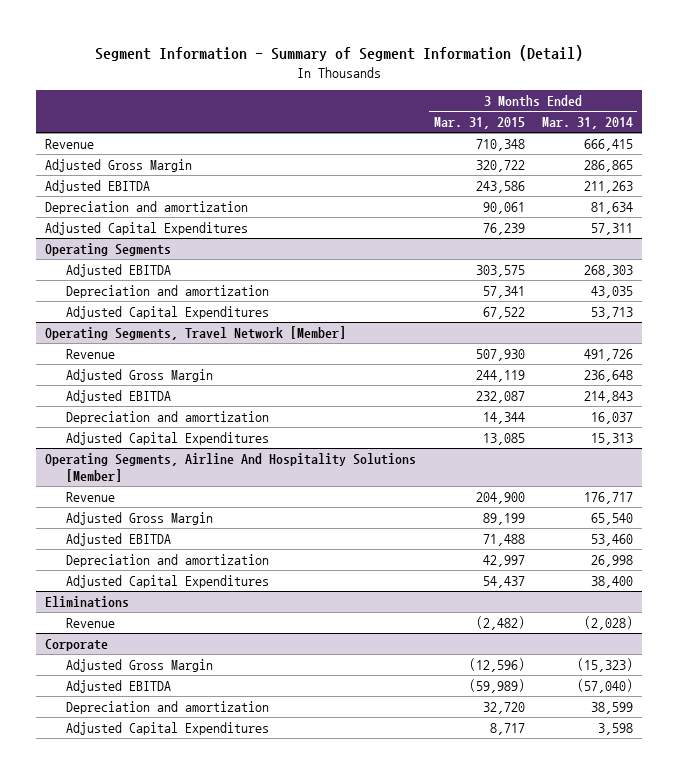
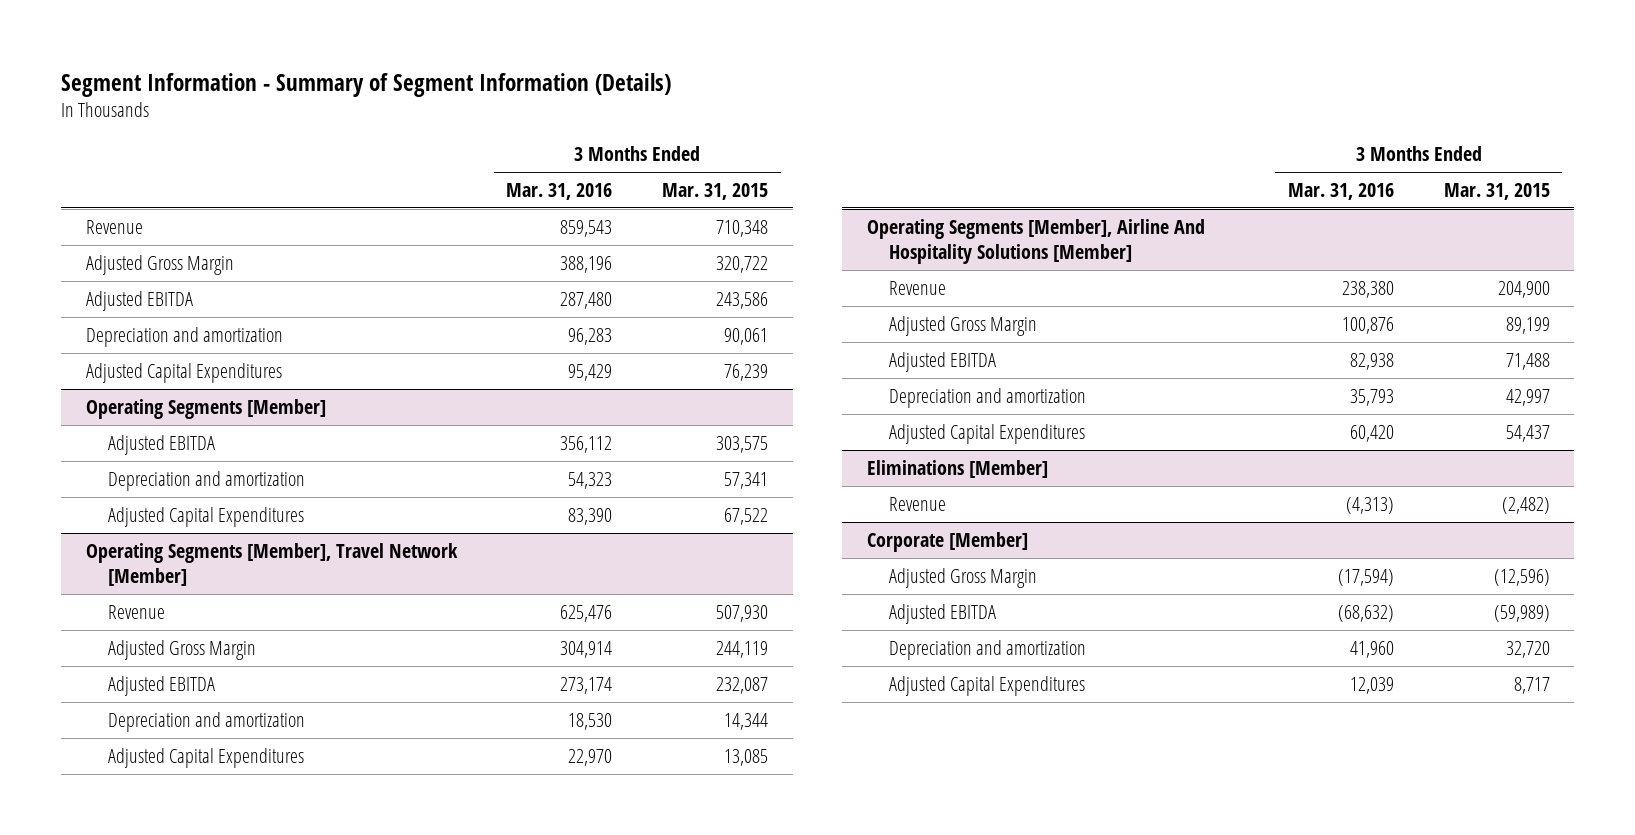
[95,44,584,61] Segment Information - Summary of Segment Information (Detail) -> [60,72,671,97] Segment Information - Summary of Segment Information (Details)
[542,117,634,130] Mar. 31, 2014 -> none
none -> [506,182,613,200] Mar. 31, 2016
[45,242,172,256] Operating Segments -> [85,398,326,419] Operating Segments [Member]
[45,325,347,340] Operating Segments, Travel Network [Member] -> [85,542,458,586] Operating Segments [Member], Travel Network [Member]
[45,452,417,483] Operating Segments, Airline And Hospitality Solutions [Member] -> [866,218,1205,264] Operating Segments [Member], Airline And Hospitality Solutions [Member]
[45,595,130,608] Eliminations -> [866,459,1048,478] Eliminations [Member]
[45,638,109,651] Corporate -> [866,531,1028,552] Corporate [Member]

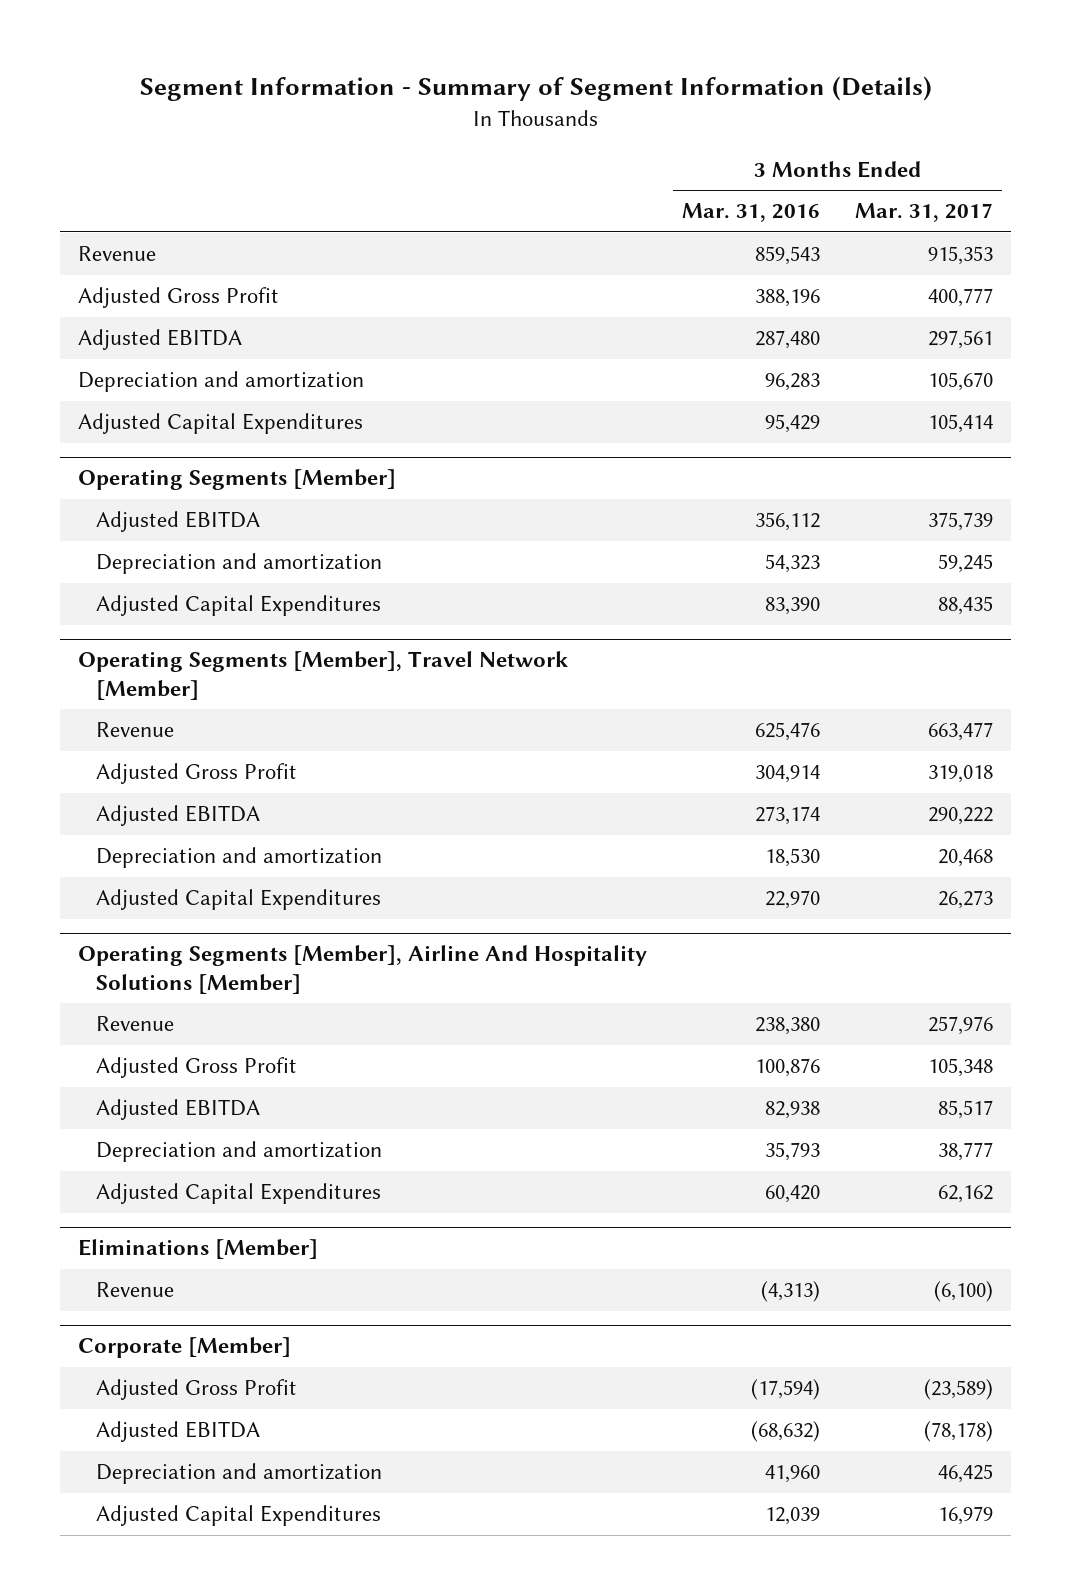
[662,182,769,200] Mar. 31, 2015 -> none
none -> [855,203,994,223] Mar. 31, 2017
[85,254,234,275] Adjusted Gross Margin -> [77,287,279,309] Adjusted Gross Profit
[107,639,256,660] Adjusted Gross Margin -> [96,763,298,785] Adjusted Gross Profit
[889,315,1038,336] Adjusted Gross Margin -> [96,1057,298,1079] Adjusted Gross Profit
[889,567,1038,588] Adjusted Gross Margin -> [96,1379,298,1401] Adjusted Gross Profit

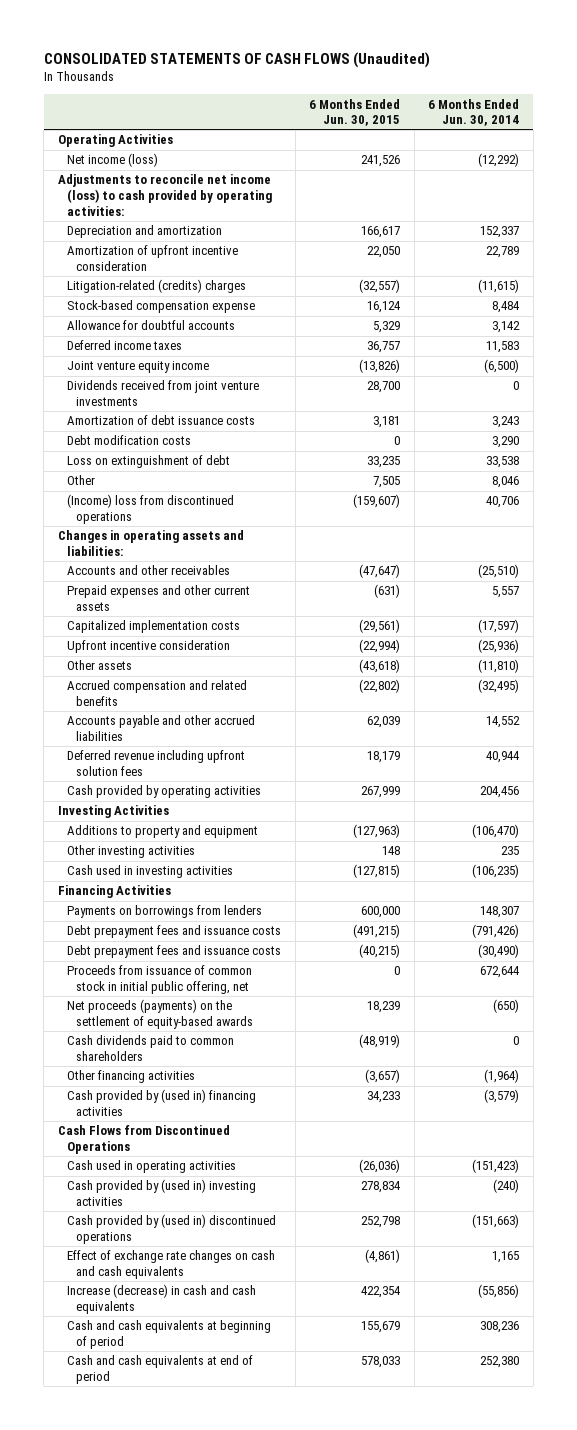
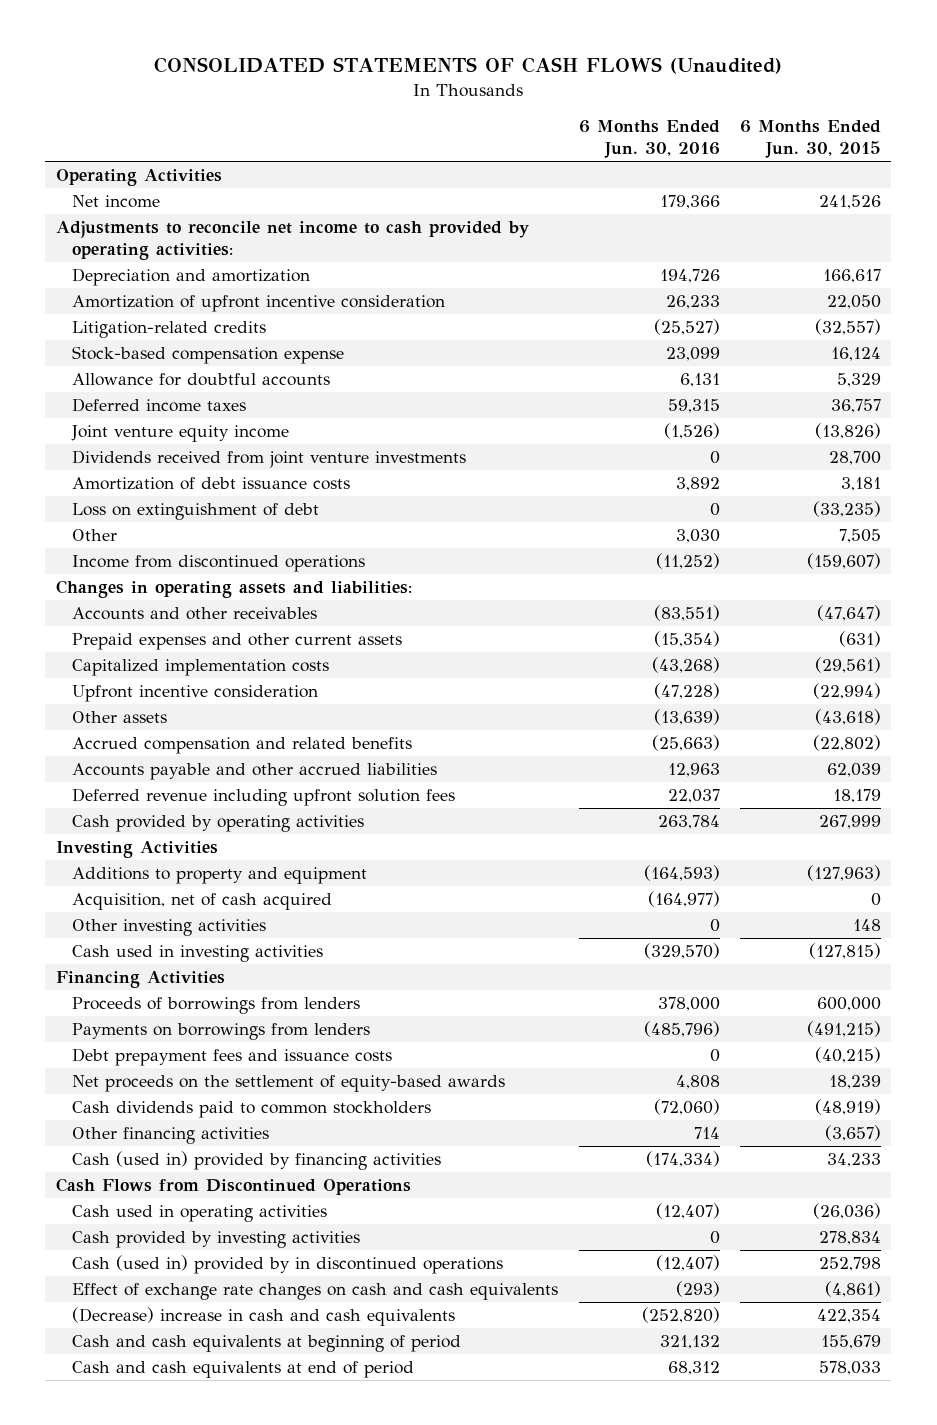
[428,98,520,127] 6 Months Ended Jun. 30, 2014 -> none
none -> [578,120,720,159] 6 Months Ended Jun. 30, 2016
[67,153,159,168] Net income (loss) -> [72,195,161,209] Net income
[57,174,273,216] Adjustments to reconcile net income (loss) to cash provided by operating activities: -> [55,221,529,260] Adjustments to reconcile net income to cash provided by operating activities:
[67,279,247,294] Litigation-related (credits) charges -> [72,321,267,339] Litigation-related credits
[67,435,192,446] Debt modification costs -> none
[367,456,401,469] 33,235 -> [813,501,882,518] (33,235)
[67,494,235,525] (Income) loss from discontinued operations -> [72,555,366,573] Income from discontinued operations
none -> [72,893,333,911] Acquisition, net of cash acquired
[67,925,282,939] Debt prepayment fees and issuance costs -> none
none -> [72,997,361,1015] Proceeds of borrowings from lenders
[361,906,401,919] 600,000 -> [807,1021,882,1038] (491,215)
[67,965,253,995] Proceeds from issuance of common stock in initial public offering, net -> none
[67,999,254,1030] Net proceeds (payments) on the settlement of equity-based awards -> [72,1075,506,1093] Net proceeds on the settlement of equity-based awards
[67,1035,235,1062] Cash dividends paid to common shareholders -> [72,1101,432,1119] Cash dividends paid to common stockholders
[67,1089,257,1117] Cash provided by (used in) financing activities -> [72,1151,442,1171] Cash (used in) provided by financing activities
[67,1179,257,1207] Cash provided by (used in) investing activities -> [72,1231,361,1249] Cash provided by investing activities
[67,1214,277,1245] Cash provided by (used in) discontinued operations -> [72,1255,504,1275] Cash (used in) provided by in discontinued operations
[67,1284,257,1315] Increase (decrease) in cash and cash equivalents -> [72,1307,456,1327] (Decrease) increase in cash and cash equivalents

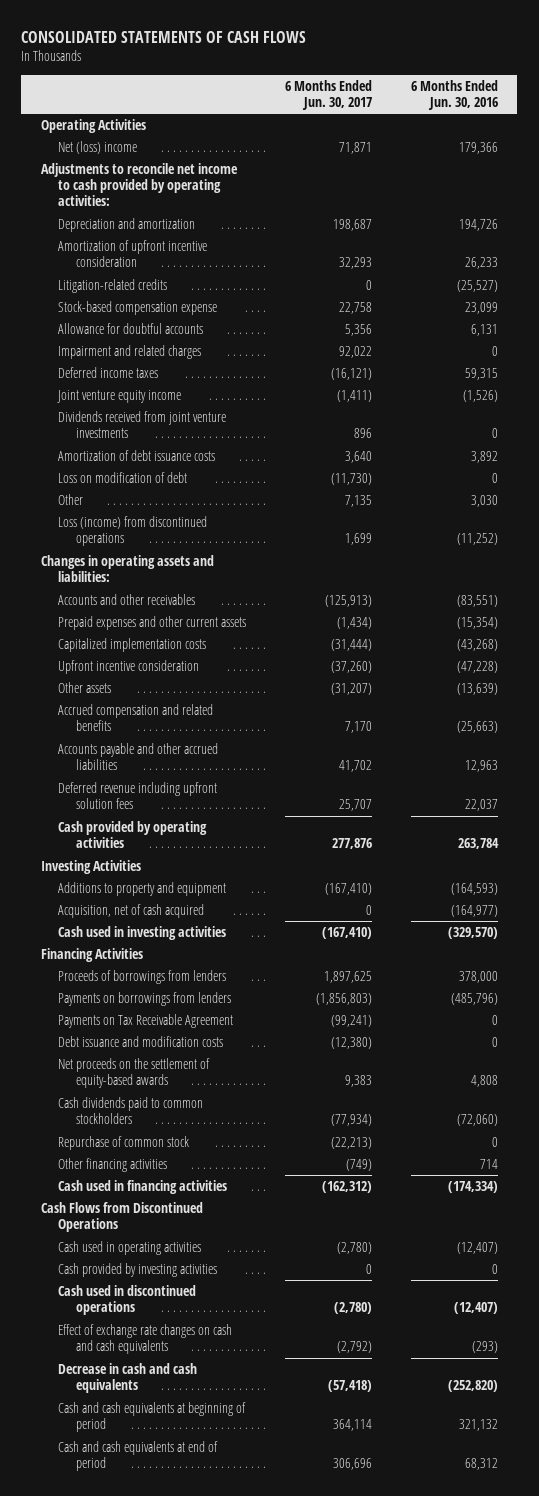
[154,57,783,75] CONSOLIDATED STATEMENTS OF CASH FLOWS (Unaudited) -> [21,30,307,43] CONSOLIDATED STATEMENTS OF CASH FLOWS
[740,120,882,159] 6 Months Ended Jun. 30, 2015 -> none
none -> [285,79,373,110] 6 Months Ended Jun. 30, 2017
[72,195,161,209] Net income -> [58,141,138,155] Net (loss) income
none -> [58,345,202,360] Impairment and related charges
[72,503,320,521] Loss on extinguishment of debt -> [58,472,188,484] Loss on modification of debt
[72,555,366,573] Income from discontinued operations -> [58,516,208,547] Loss (income) from discontinued operations
[72,919,267,937] Other investing activities -> none
none -> [58,1014,234,1029] Payments on Tax Receivable Agreement
[72,1048,393,1067] Debt prepayment fees and issuance costs -> [58,1036,224,1048] Debt issuance and modification costs
none -> [58,1136,190,1151] Repurchase of common stock
[72,1151,442,1171] Cash (used in) provided by financing activities -> [58,1180,228,1195] Cash used in financing activities
[72,1255,504,1275] Cash (used in) provided by in discontinued operations -> [58,1285,197,1316] Cash used in discontinued operations
[72,1307,456,1327] (Decrease) increase in cash and cash equivalents -> [58,1363,198,1394] Decrease in cash and cash equivalents

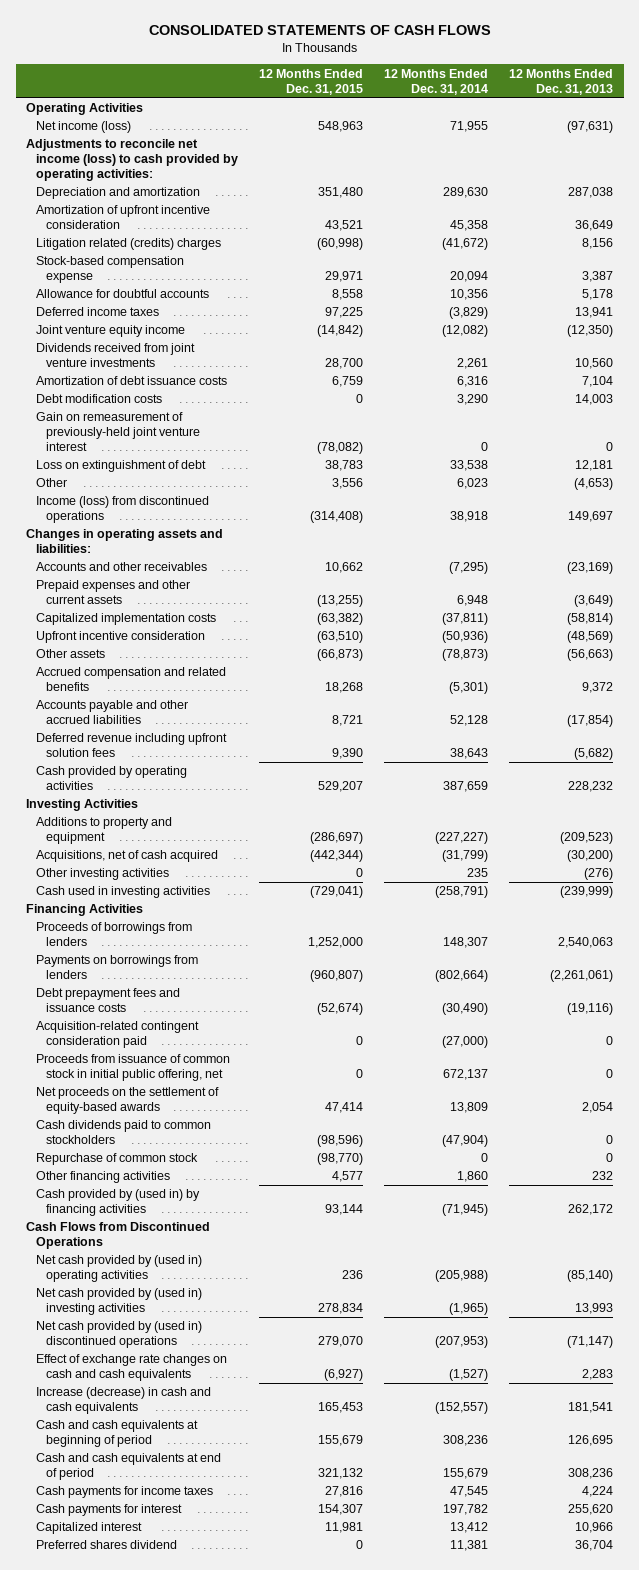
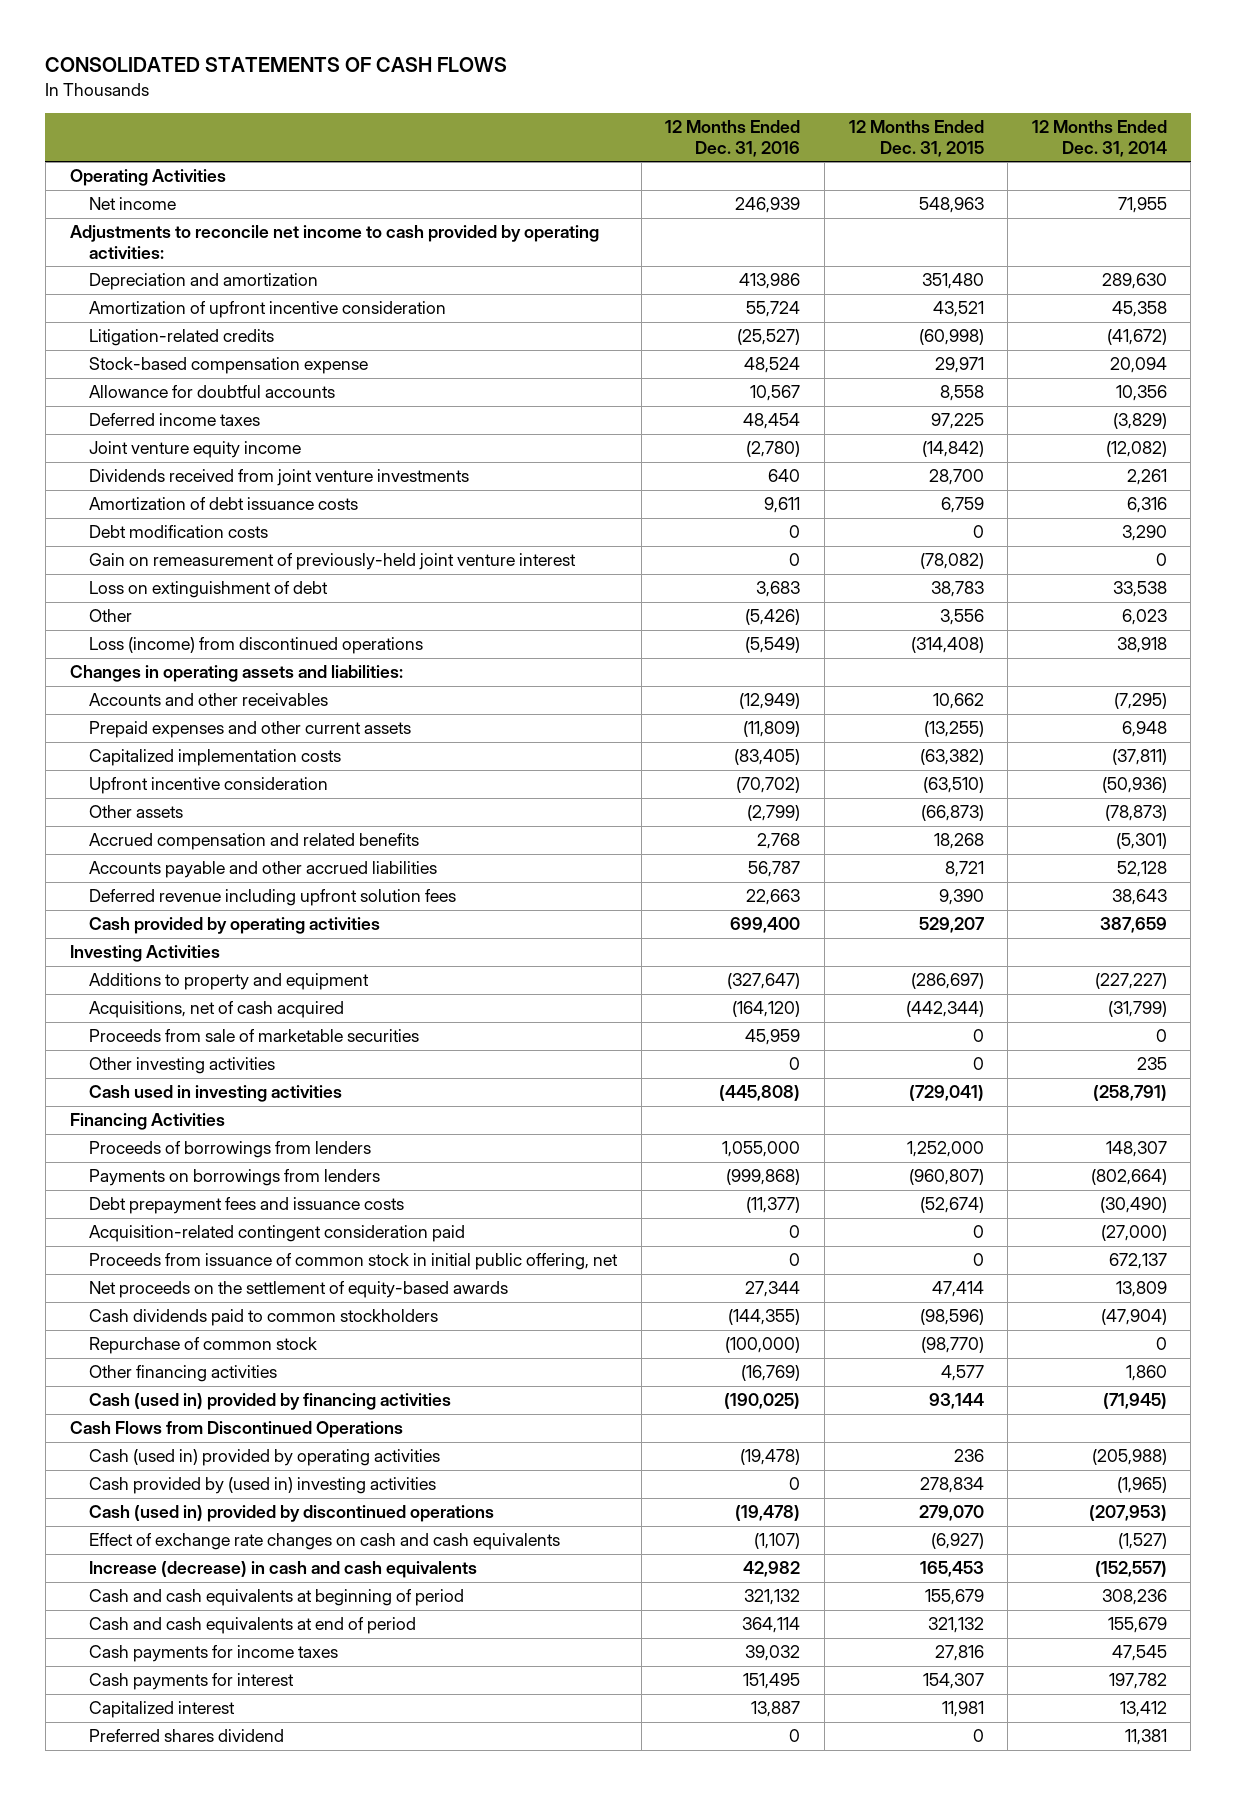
[509,68,614,95] 12 Months Ended Dec. 31, 2013 -> none
none -> [665,119,801,157] 12 Months Ended Dec. 31, 2016
[35,121,131,134] Net income (loss) -> [89,197,177,211] Net income
[26,139,238,182] Adjustments to reconcile net income (loss) to cash provided by operating activities: -> [69,225,599,259] Adjustments to reconcile net income to cash provided by operating activities:
[35,238,221,251] Litigation related (credits) charges -> [89,329,275,347] Litigation-related credits
[35,496,209,524] Income (loss) from discontinued operations -> [89,637,424,655] Loss (income) from discontinued operations
none -> [89,1029,420,1043] Proceeds from sale of marketable securities
[35,1189,200,1217] Cash provided by (used in) by financing activities -> [89,1393,452,1411] Cash (used in) provided by financing activities
[35,1255,202,1283] Net cash provided by (used in) operating activities -> [89,1449,441,1467] Cash (used in) provided by operating activities
[35,1288,202,1316] Net cash provided by (used in) investing activities -> [89,1477,437,1495] Cash provided by (used in) investing activities
[35,1321,202,1349] Net cash provided by (used in) discontinued operations -> [89,1505,495,1523] Cash (used in) provided by discontinued operations

